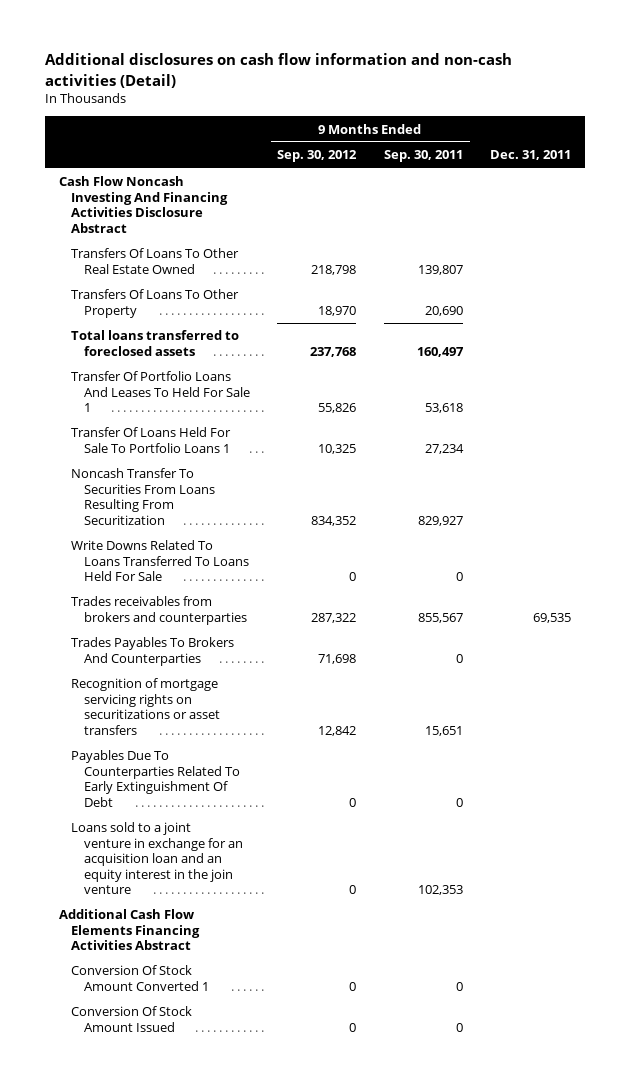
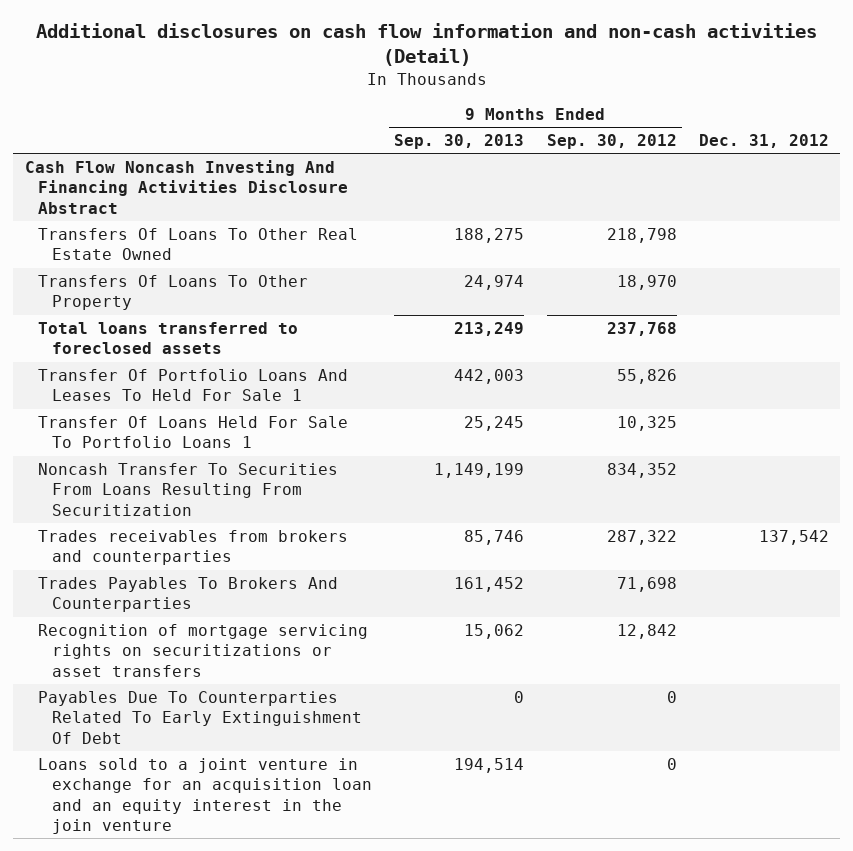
[383,150,463,163] Sep. 30, 2011 -> none
[490,150,572,161] Dec. 31, 2011 -> none
none -> [394,134,525,150] Sep. 30, 2013
none -> [698,134,829,149] Dec. 31, 2012
[71,540,249,582] Write Downs Related To Loans Transferred To Loans Held For Sale -> none
[58,909,201,951] Additional Cash Flow Elements Financing Activities Abstract -> none
[71,965,209,991] Conversion Of Stock Amount Converted 1 -> none
[71,1006,193,1032] Conversion Of Stock Amount Issued -> none

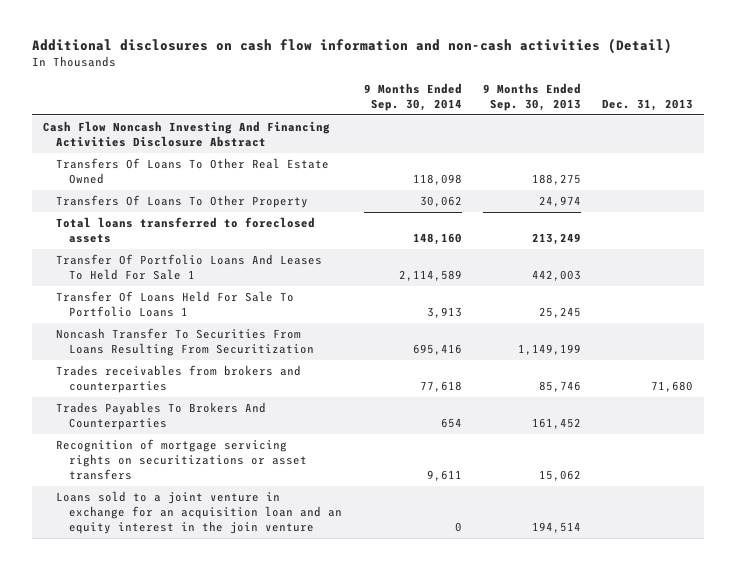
[546,134,677,150] Sep. 30, 2012 -> none
[698,134,829,149] Dec. 31, 2012 -> none
none -> [363,82,462,111] 9 Months Ended Sep. 30, 2014
none -> [602,98,694,111] Dec. 31, 2013
[38,690,362,744] Payables Due To Counterparties Related To Early Extinguishment Of Debt -> none

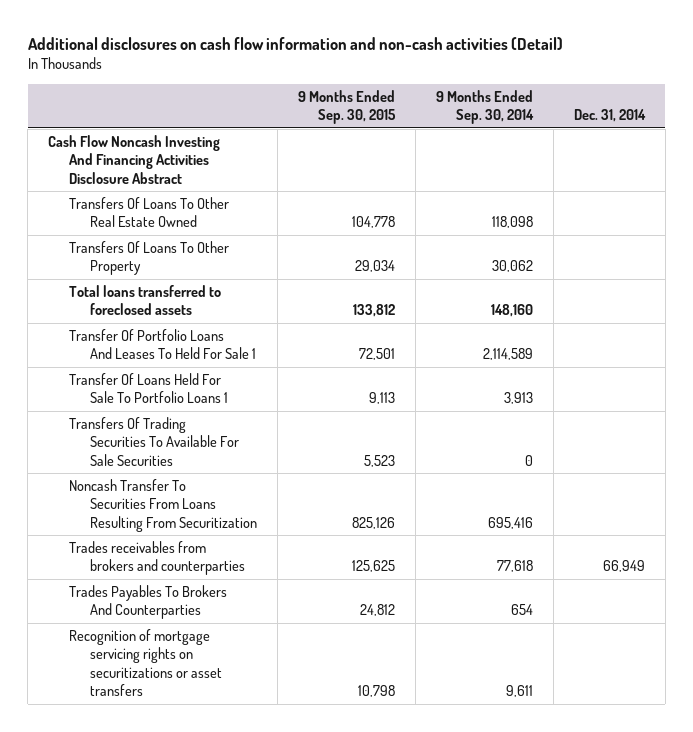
[482,82,581,111] 9 Months Ended Sep. 30, 2013 -> none
[602,98,694,111] Dec. 31, 2013 -> none
none -> [297,89,396,125] 9 Months Ended Sep. 30, 2015
none -> [573,109,646,123] Dec. 31, 2014
none -> [69,416,240,466] Transfers Of Trading Securities To Available For Sale Securities
[56,491,343,535] Loans sold to a joint venture in exchange for an acquisition loan and an equity interest in the join venture -> none

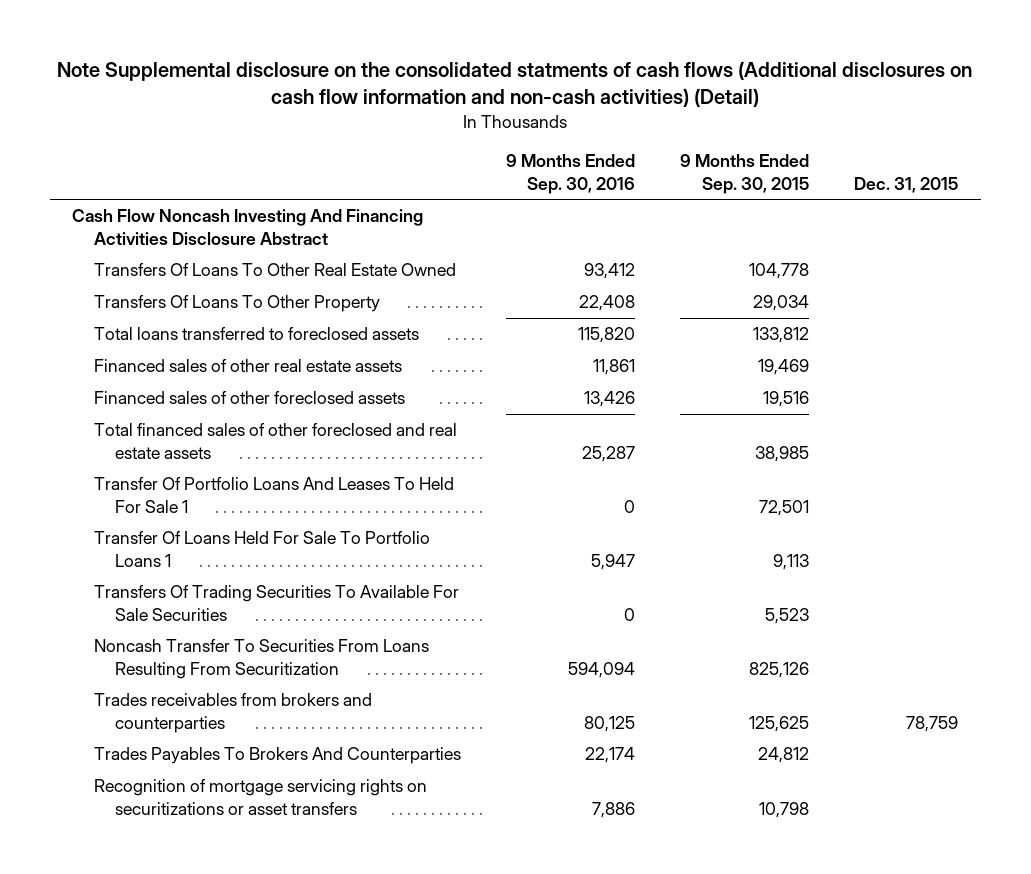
[27,37,563,51] Additional disclosures on cash flow information and non-cash activities (Detail) -> [57,60,973,108] Note Supplemental disclosure on the consolidated statments of cash flows (Additional disclosures on cash flow information and non-cash activities) (Detail)
[435,89,534,125] 9 Months Ended Sep. 30, 2014 -> none
[573,109,646,123] Dec. 31, 2014 -> none
none -> [505,154,635,194] 9 Months Ended Sep. 30, 2016
none -> [854,176,959,193] Dec. 31, 2015
none -> [93,359,402,373] Financed sales of other real estate assets
none -> [93,391,405,405] Financed sales of other foreclosed assets
none -> [93,423,457,459] Total financed sales of other foreclosed and real estate assets

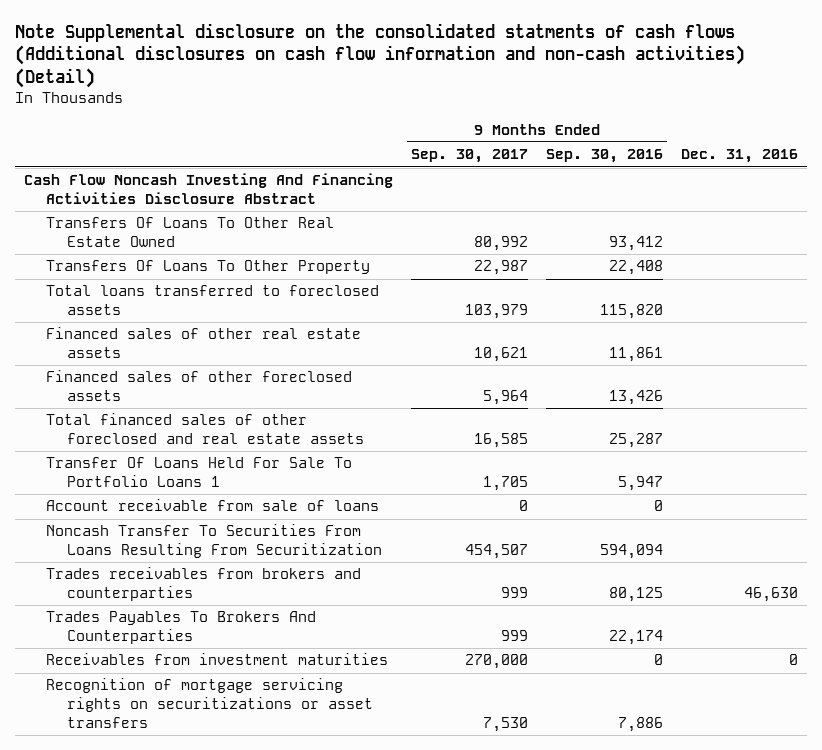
[680,154,810,194] 9 Months Ended Sep. 30, 2015 -> none
[854,176,959,193] Dec. 31, 2015 -> none
none -> [410,149,528,164] Sep. 30, 2017
none -> [680,149,798,164] Dec. 31, 2016
[93,477,454,513] Transfer Of Portfolio Loans And Leases To Held For Sale 1 -> none
[93,585,459,621] Transfers Of Trading Securities To Available For Sale Securities -> none
none -> [45,499,379,512] Account receivable from sale of loans
none -> [45,653,388,666] Receivables from investment maturities

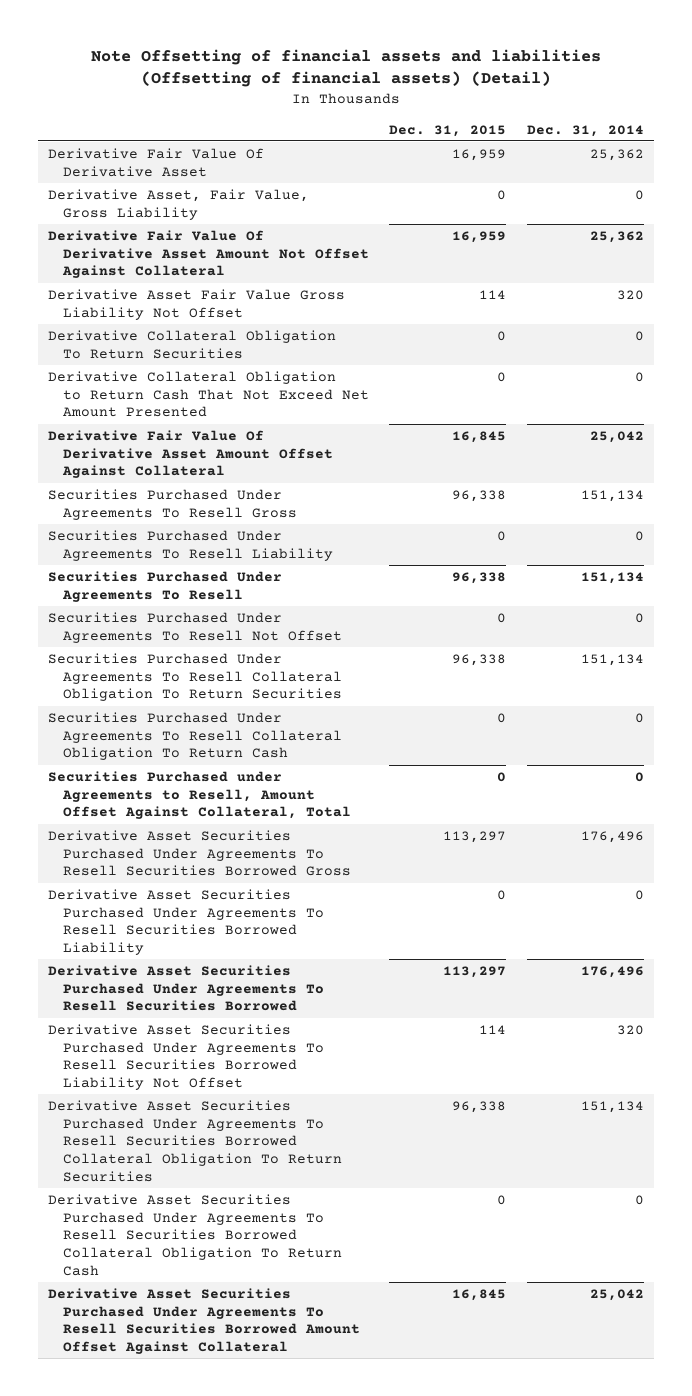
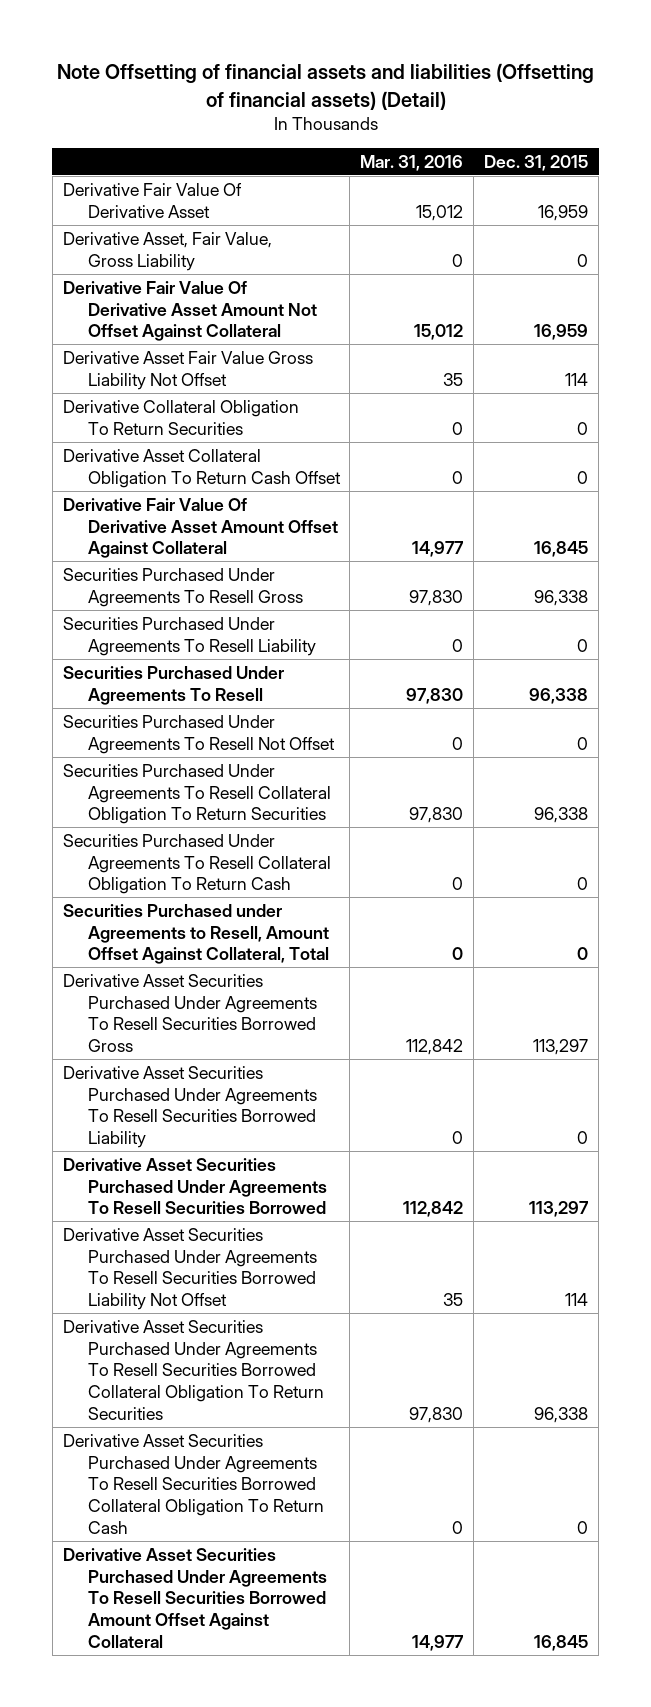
[527,124,645,137] Dec. 31, 2014 -> none
none -> [360,154,464,171] Mar. 31, 2016
[48,370,369,418] Derivative Collateral Obligation to Return Cash That Not Exceed Net Amount Presented -> none
none -> [62,448,341,488] Derivative Asset Collateral Obligation To Return Cash Offset

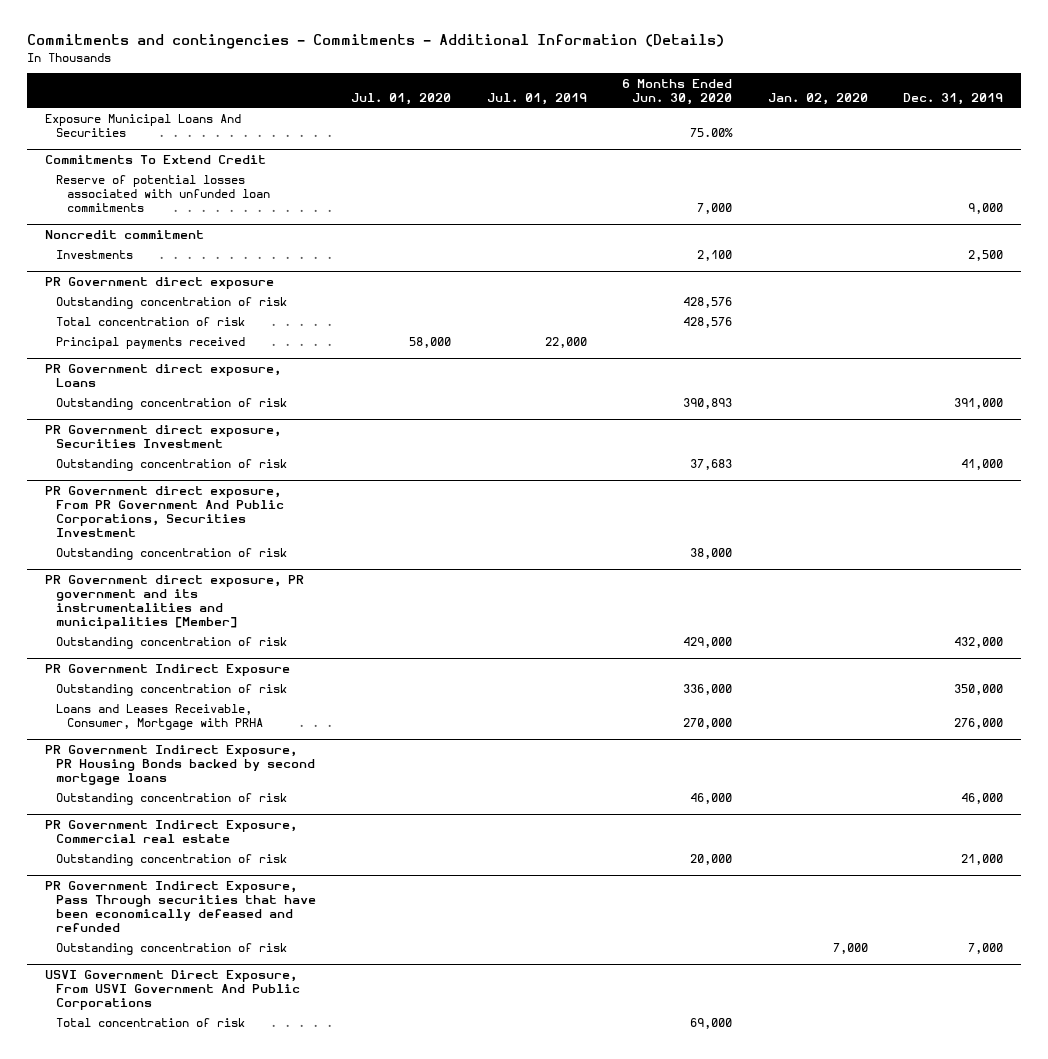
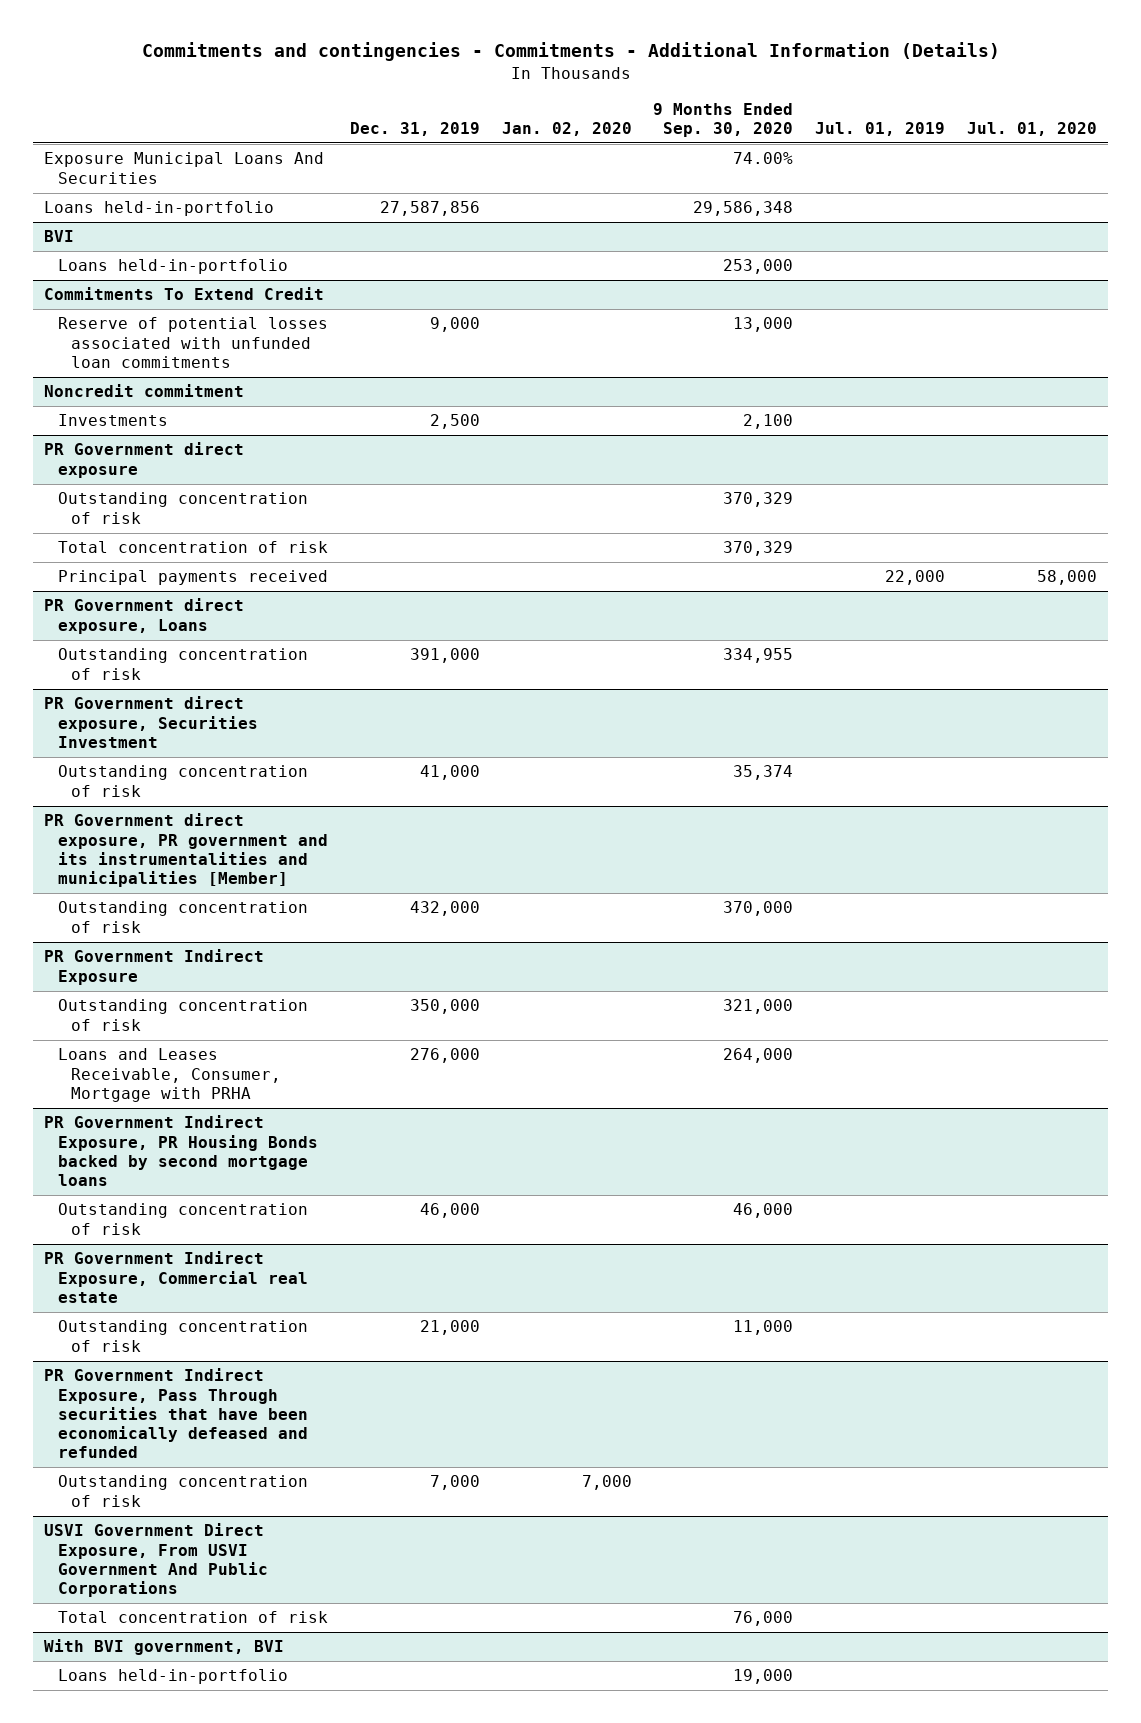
[622,79,733,106] 6 Months Ended Jun. 30, 2020 -> none
none -> [653,102,794,137] 9 Months Ended Sep. 30, 2020
none -> [44,201,275,217] Loans held-in-portfolio
none -> [44,230,75,243] BVI
none -> [57,259,288,275] Loans held-in-portfolio
[44,485,284,537] PR Government direct exposure, From PR Government And Public Corporations, Securities Investment -> none
[55,547,287,560] Outstanding concentration of risk -> none
none -> [44,1639,285,1656] With BVI government, BVI
none -> [57,1669,288,1685] Loans held-in-portfolio

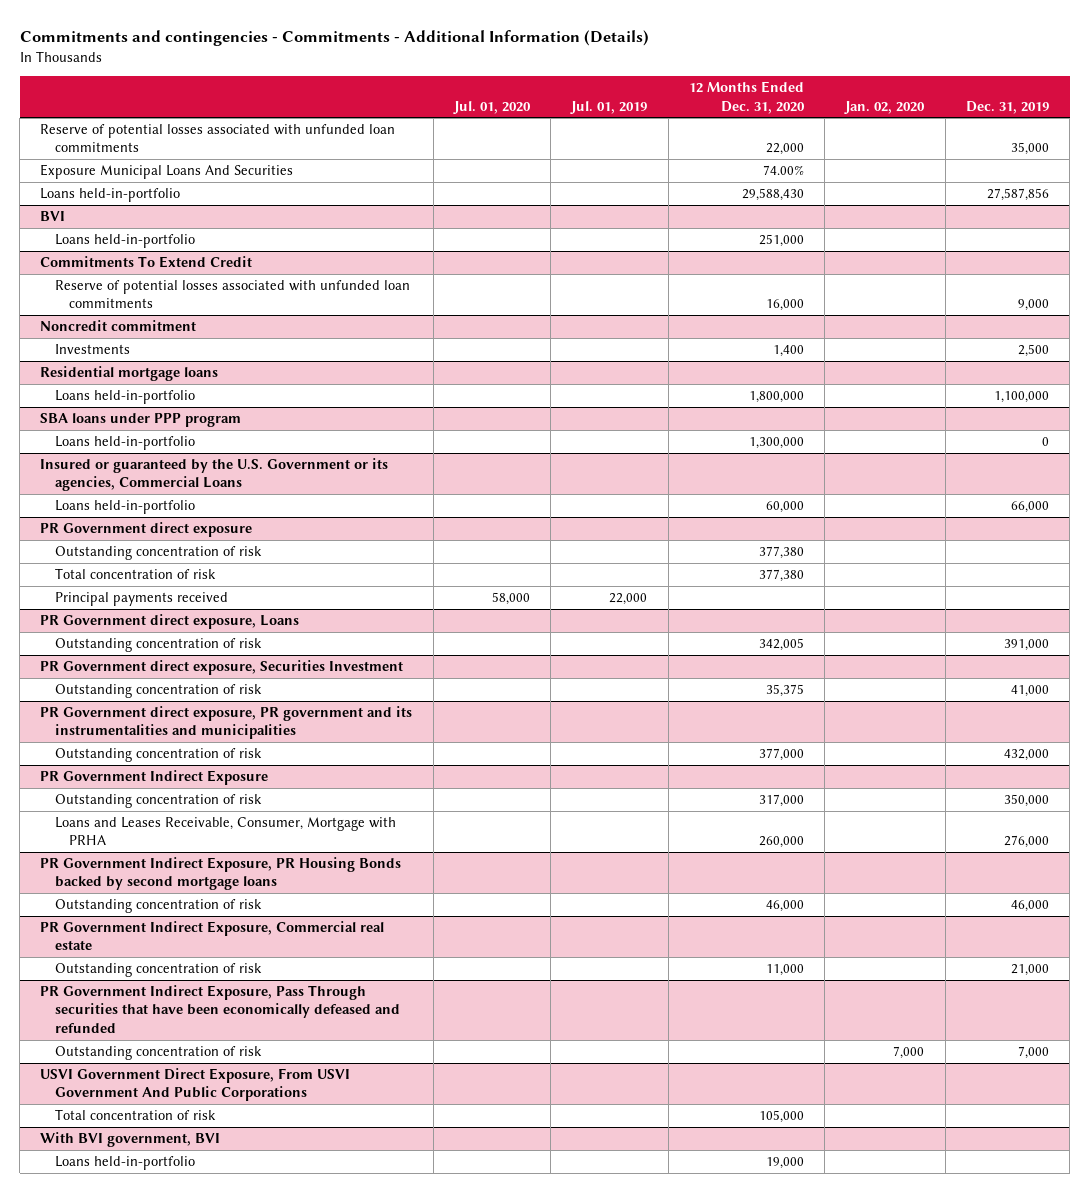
[653,102,794,137] 9 Months Ended Sep. 30, 2020 -> none
none -> [688,81,805,114] 12 Months Ended Dec. 31, 2020
none -> [40,124,396,153] Reserve of potential losses associated with unfunded loan commitments
none -> [40,366,219,382] Residential mortgage loans
none -> [54,390,195,405] Loans held-in-portfolio
none -> [40,413,242,428] SBA loans under PPP program
none -> [54,436,195,451] Loans held-in-portfolio
none -> [40,458,389,492] Insured or guaranteed by the U.S. Government or its agencies, Commercial Loans
none -> [54,500,195,515] Loans held-in-portfolio
[44,813,328,887] PR Government direct exposure, PR government and its instrumentalities and municipalities [Member] -> [40,706,413,740] PR Government direct exposure, PR government and its instrumentalities and municipalities

